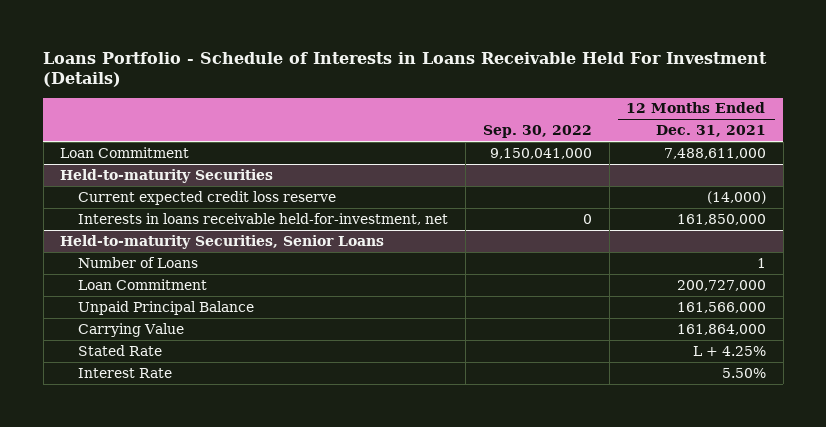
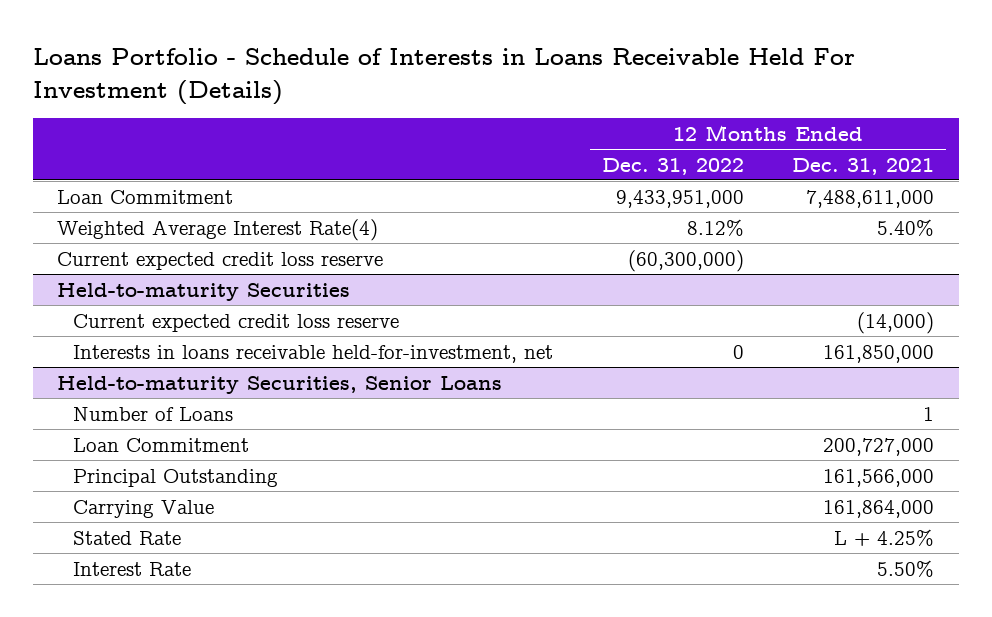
[483,125,593,139] Sep. 30, 2022 -> none
none -> [601,157,744,175] Dec. 31, 2022
none -> [57,218,379,241] Weighted Average Interest Rate(4)
none -> [57,251,384,270] Current expected credit loss reserve
[78,300,255,315] Unpaid Principal Balance -> [73,468,279,487] Principal Outstanding

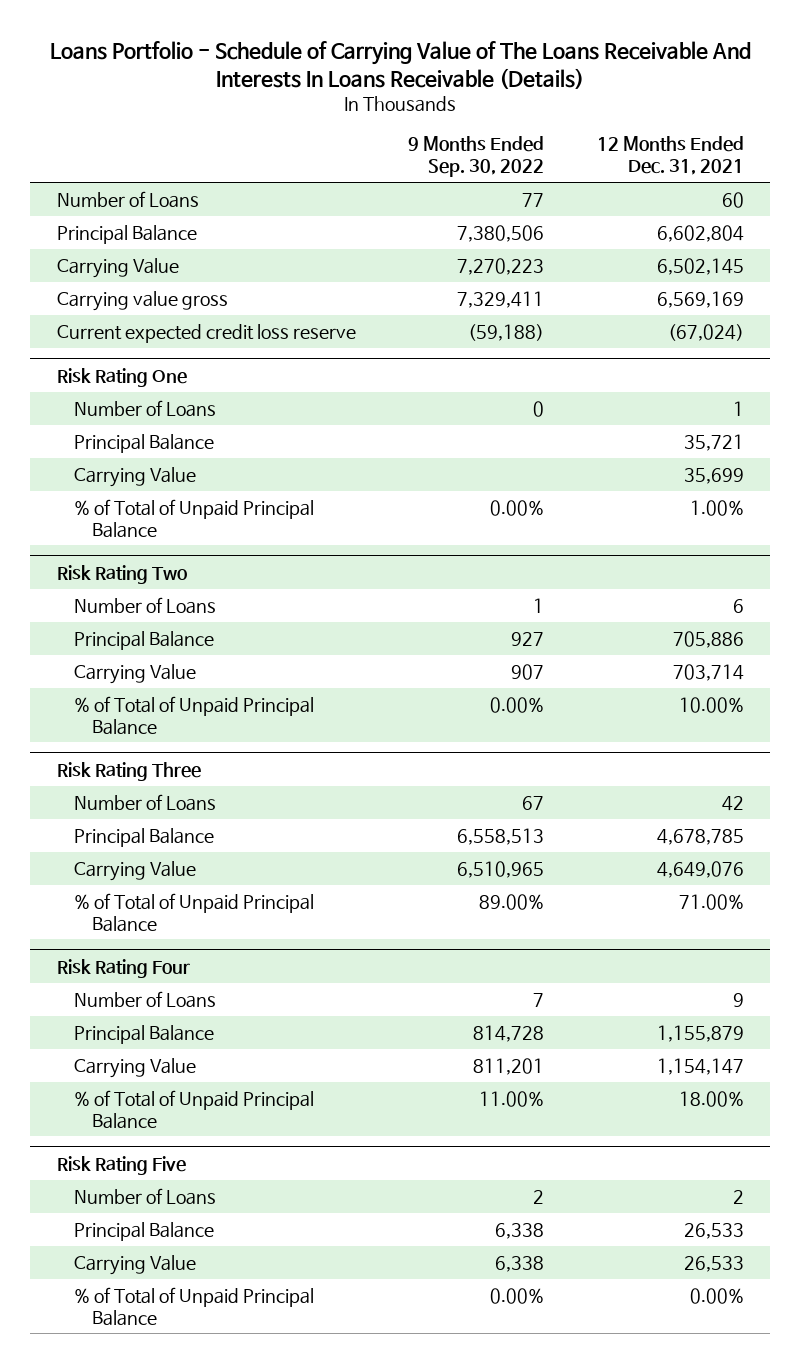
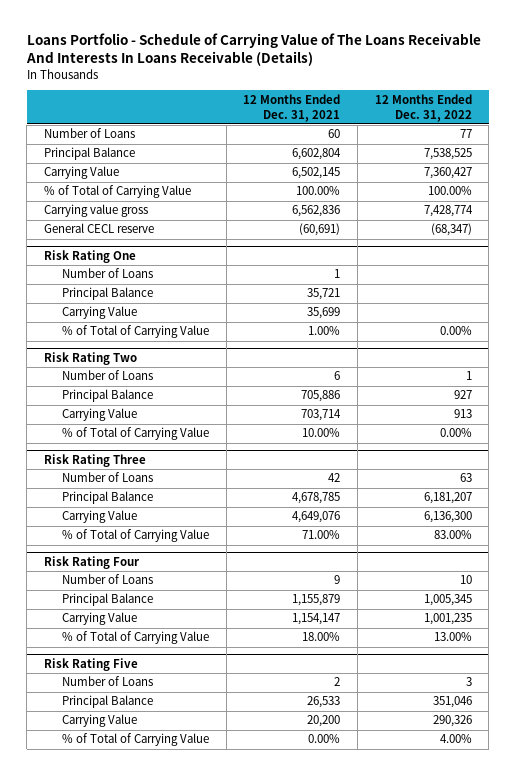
[408,136,545,178] 9 Months Ended Sep. 30, 2022 -> none
none -> [374,93,472,122] 12 Months Ended Dec. 31, 2022
[56,323,356,343] Current expected credit loss reserve -> none
none -> [43,185,191,199] % of Total of Carrying Value
[657,290,745,308] 6,569,169 -> [292,205,341,218] 6,562,836
none -> [43,223,154,234] General CECL reserve
[74,498,315,538] % of Total of Unpaid Principal Balance -> none
none -> [62,325,210,339] % of Total of Carrying Value
[74,695,315,735] % of Total of Unpaid Principal Balance -> none
none -> [62,427,210,441] % of Total of Carrying Value
[74,892,315,932] % of Total of Unpaid Principal Balance -> none
none -> [62,529,210,543] % of Total of Carrying Value
[74,1089,315,1129] % of Total of Unpaid Principal Balance -> none
none -> [62,631,210,645] % of Total of Carrying Value
[74,1286,315,1326] % of Total of Unpaid Principal Balance -> none
[684,1255,745,1272] 26,533 -> [307,715,341,728] 20,200
none -> [62,733,210,747] % of Total of Carrying Value

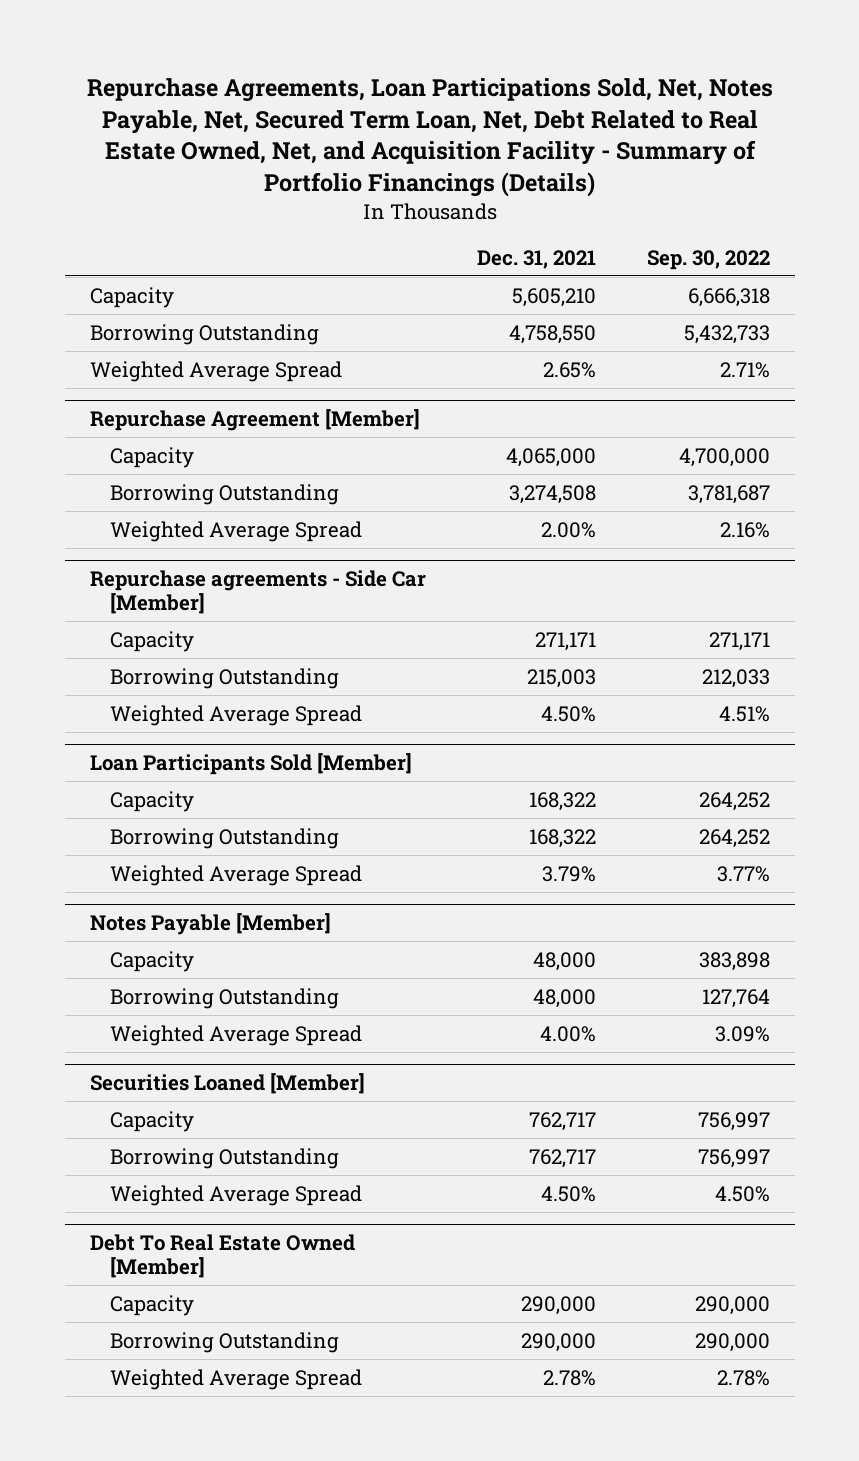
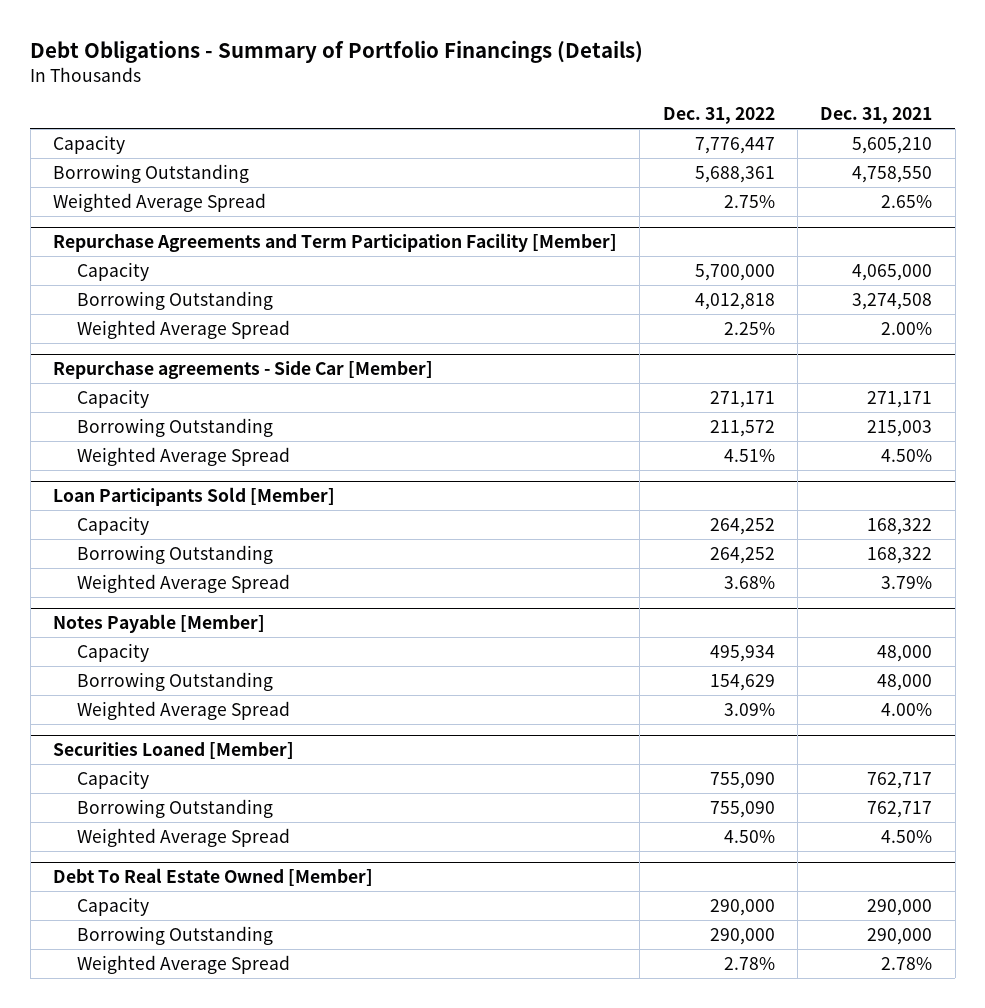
[86,78,773,198] Repurchase Agreements, Loan Participations Sold, Net, Notes Payable, Net, Secured Term Loan, Net, Debt Related to Real Estate Owned, Net, and Acquisition Facility - Summary of Portfolio Financings (Details) -> [30,39,644,63] Debt Obligations - Summary of Portfolio Financings (Details)
[646,249,770,270] Sep. 30, 2022 -> none
none -> [662,107,775,125] Dec. 31, 2022
[89,408,420,431] Repurchase Agreement [Member] -> [52,232,617,252] Repurchase Agreements and Term Participation Facility [Member]

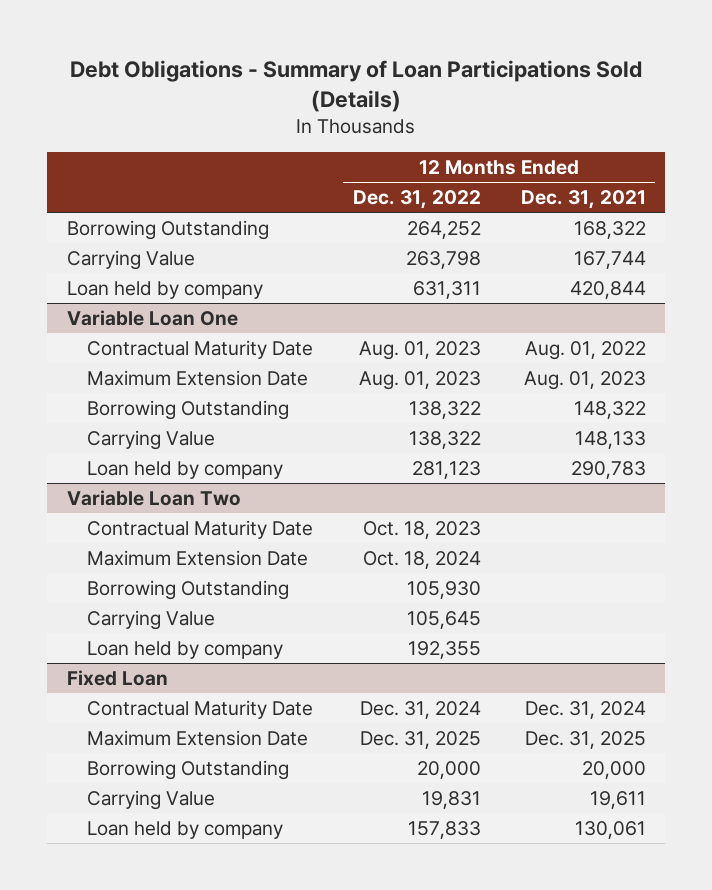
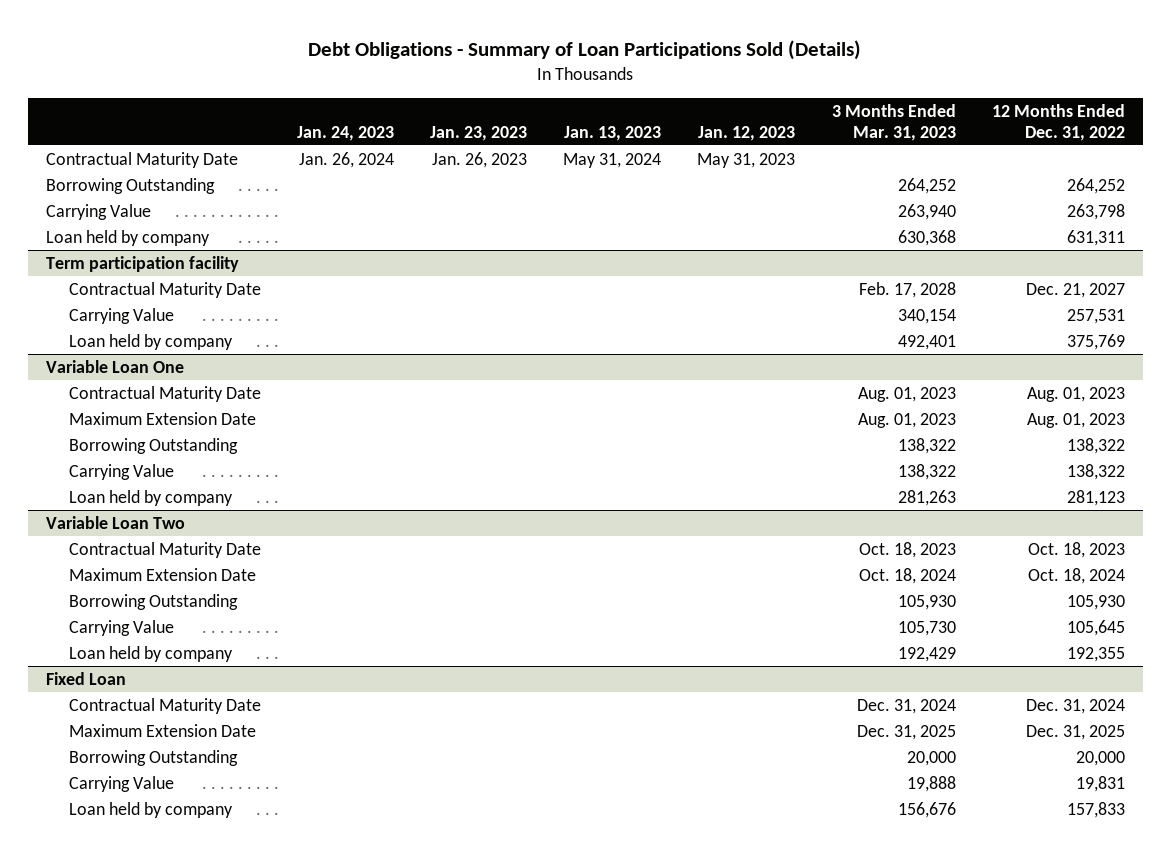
[520,190,646,210] Dec. 31, 2021 -> none
none -> [296,125,394,141] Jan. 24, 2023
none -> [429,125,527,141] Jan. 23, 2023
none -> [564,125,662,141] Jan. 13, 2023
none -> [698,125,796,141] Jan. 12, 2023
none -> [831,103,956,141] 3 Months Ended Mar. 31, 2023
none -> [45,151,238,168] Contractual Maturity Date
none -> [45,255,239,272] Term participation facility
none -> [68,281,261,298] Contractual Maturity Date
none -> [68,307,174,324] Carrying Value
none -> [68,333,233,350] Loan held by company

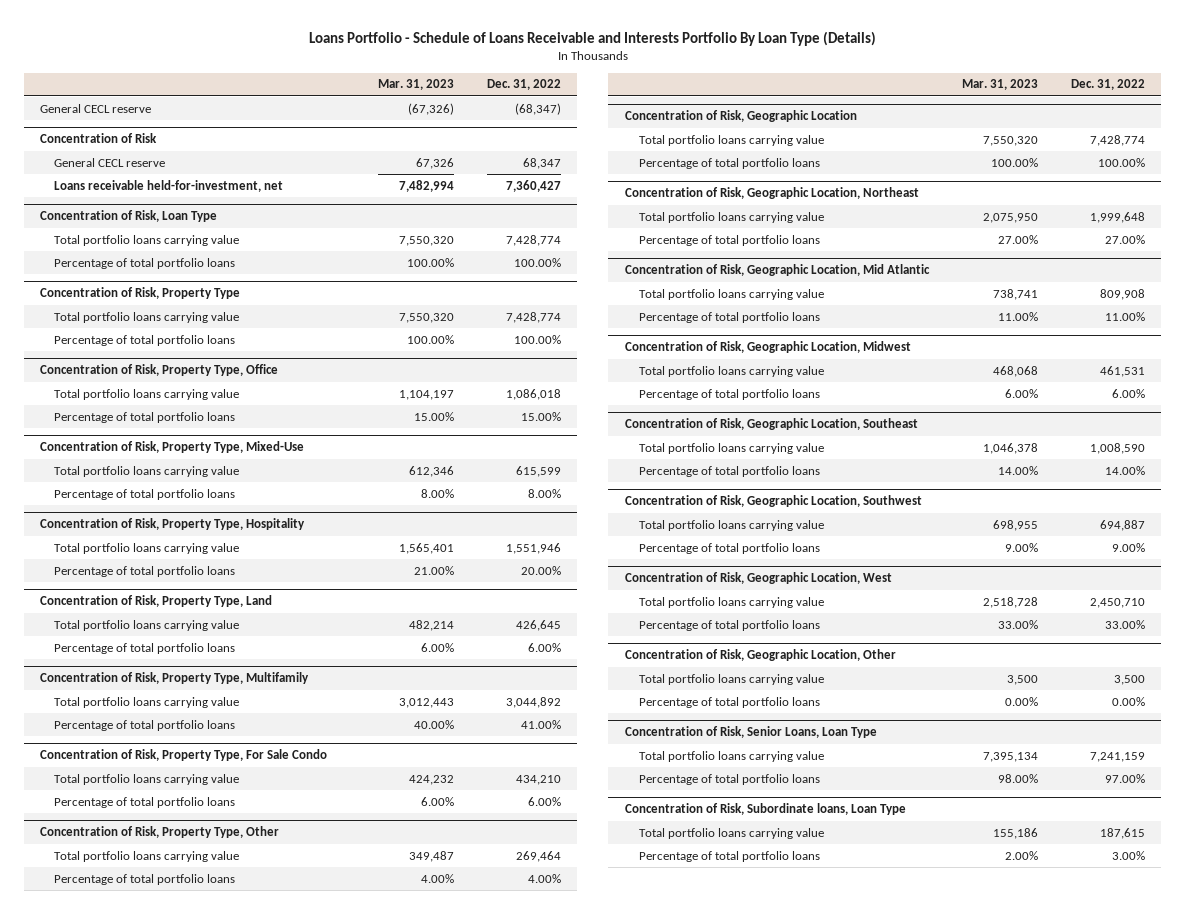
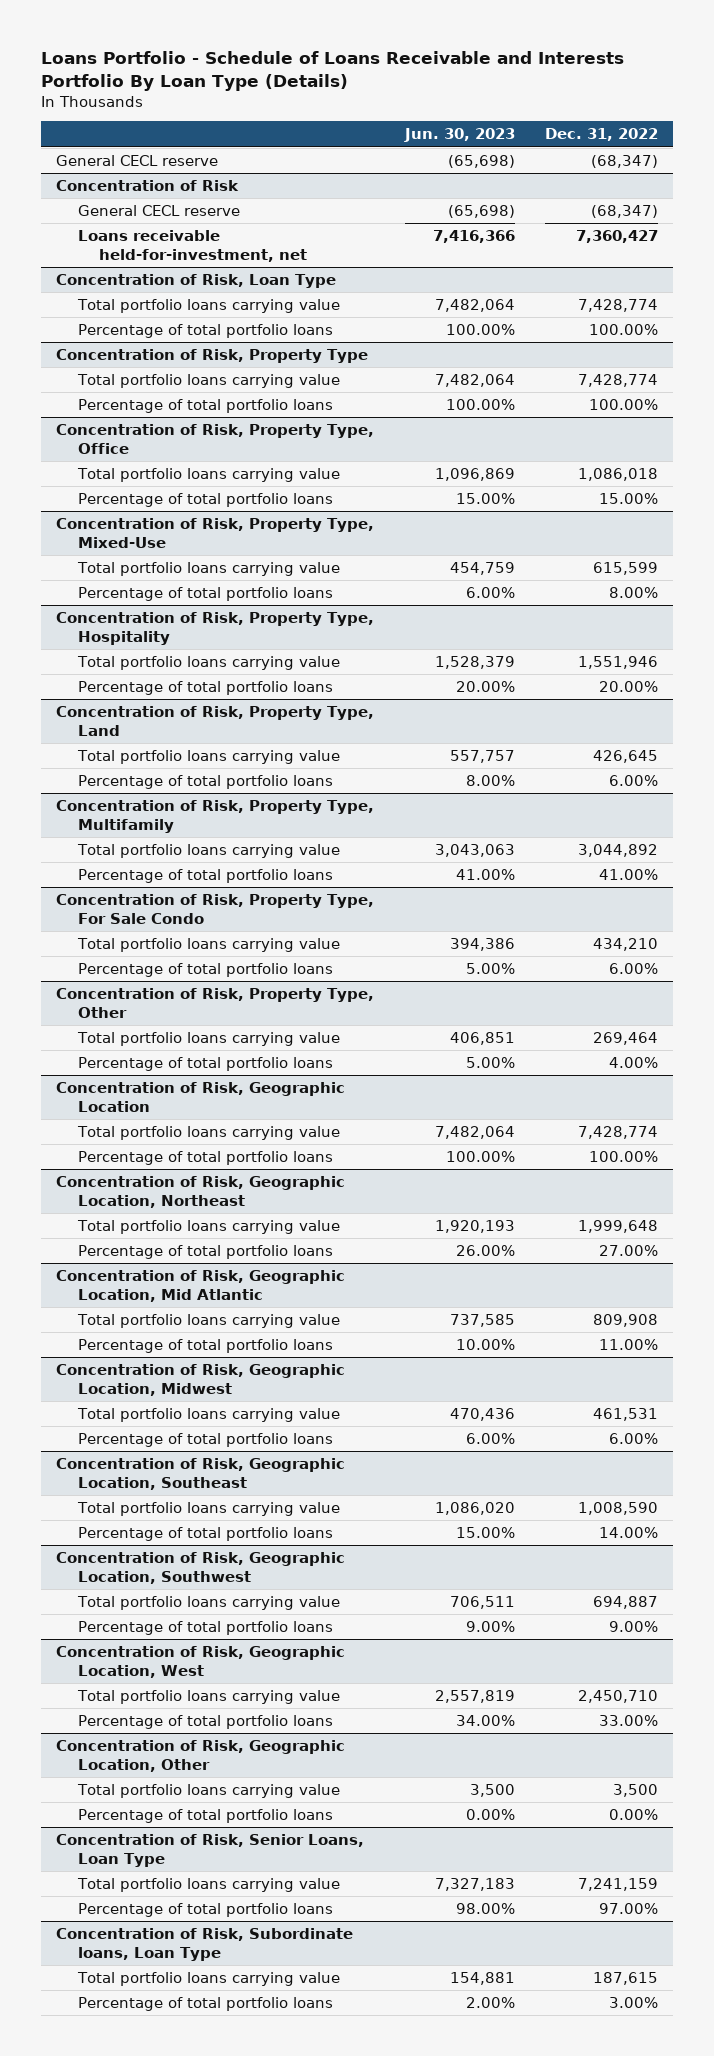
[377,79,454,91] Mar. 31, 2023 -> none
none -> [403,128,515,143] Jun. 30, 2023
[522,157,561,169] 68,347 -> [590,204,658,218] (68,347)

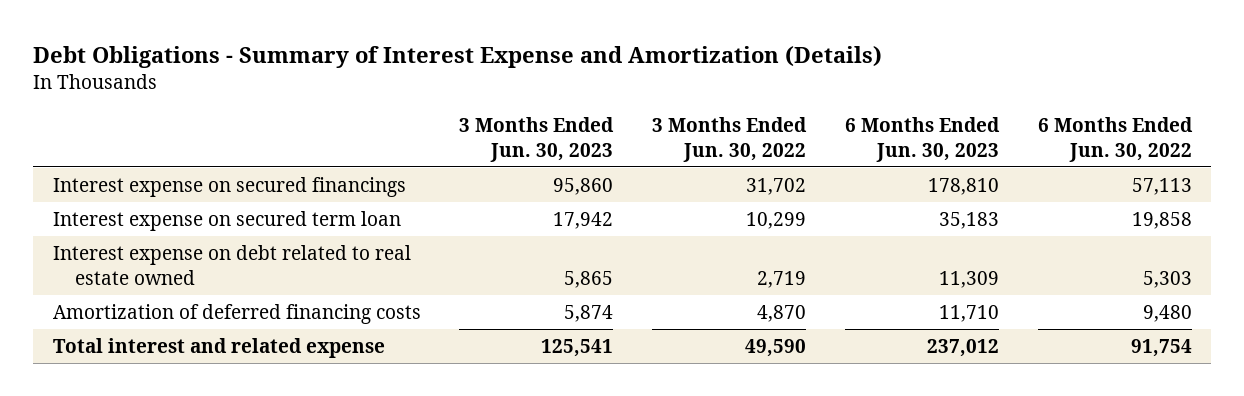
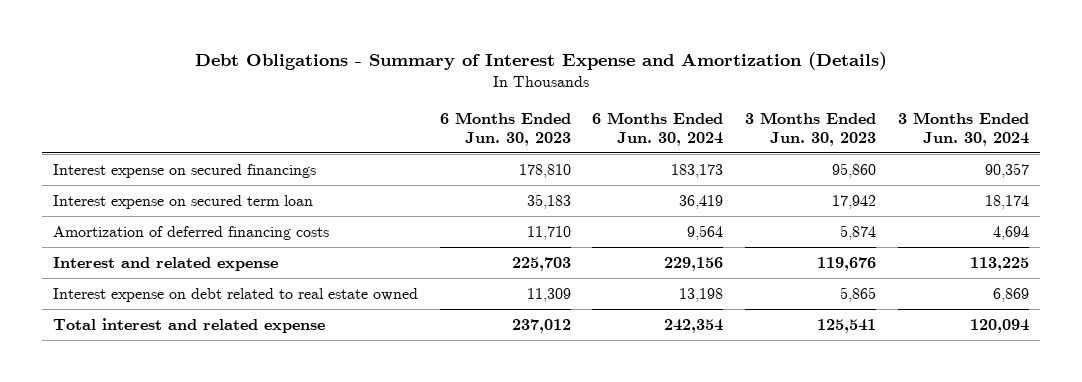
[652,116,808,162] 3 Months Ended Jun. 30, 2022 -> none
[1037,116,1193,162] 6 Months Ended Jun. 30, 2022 -> none
none -> [592,111,724,146] 6 Months Ended Jun. 30, 2024
none -> [897,111,1029,146] 3 Months Ended Jun. 30, 2024
none -> [52,256,278,271] Interest and related expense
[52,245,411,285] Interest expense on debt related to real estate owned -> [52,287,418,302] Interest expense on debt related to real estate owned

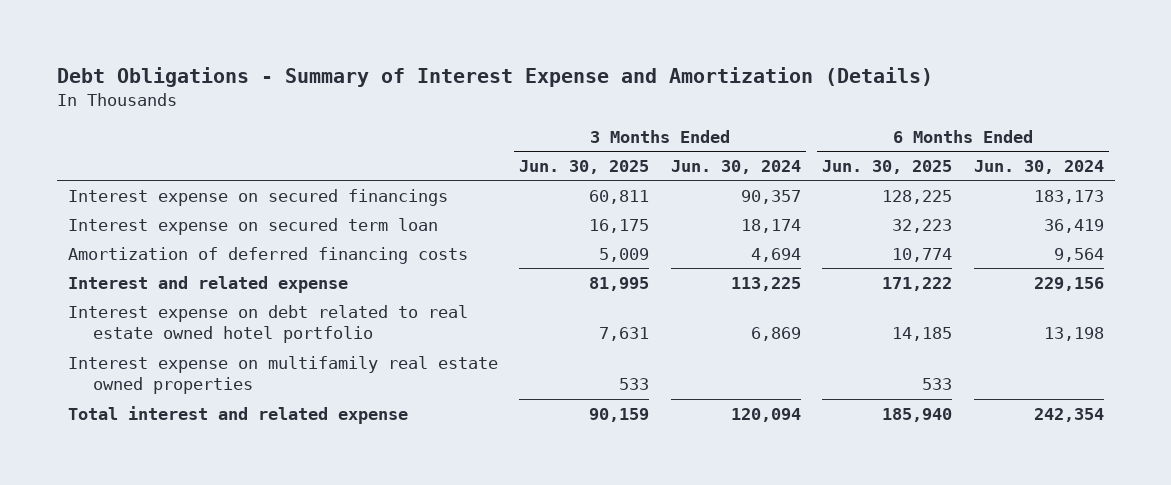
[439,111,571,146] 6 Months Ended Jun. 30, 2023 -> none
[745,111,877,146] 3 Months Ended Jun. 30, 2023 -> none
none -> [519,160,650,175] Jun. 30, 2025
none -> [822,160,953,175] Jun. 30, 2025
[52,287,418,302] Interest expense on debt related to real estate owned -> [67,304,468,344] Interest expense on debt related to real estate owned hotel portfolio
none -> [67,355,498,395] Interest expense on multifamily real estate owned properties

